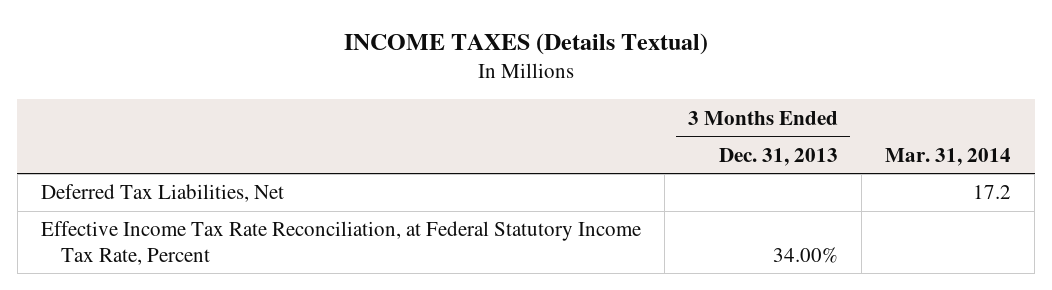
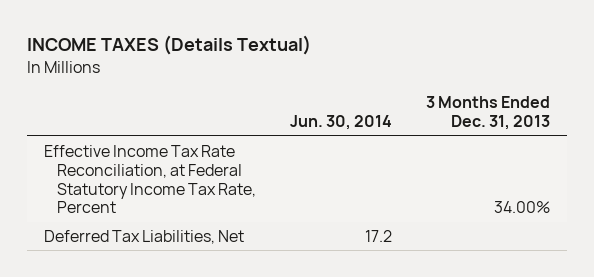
[885,147,1012,166] Mar. 31, 2014 -> none
none -> [289,115,392,131] Jun. 30, 2014
[40,184,284,203] Deferred Tax Liabilities, Net -> [43,229,244,244] Deferred Tax Liabilities, Net

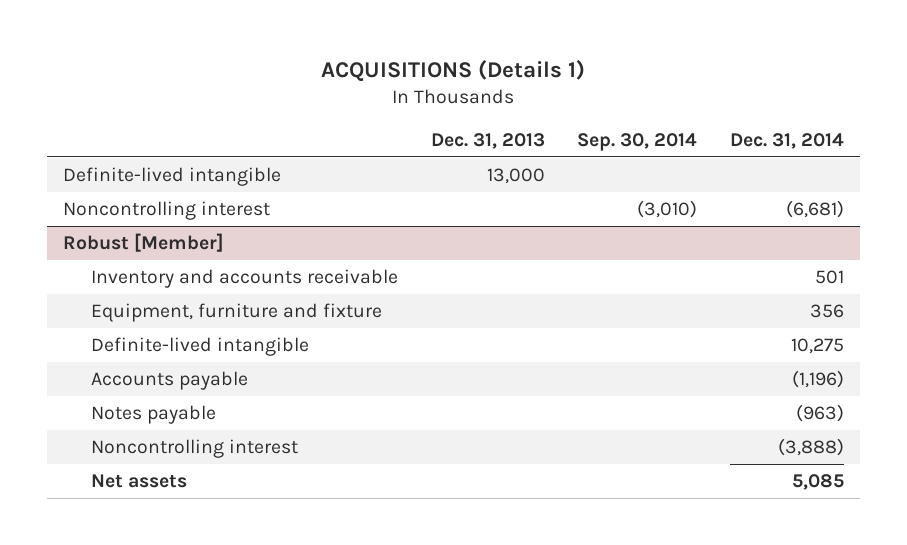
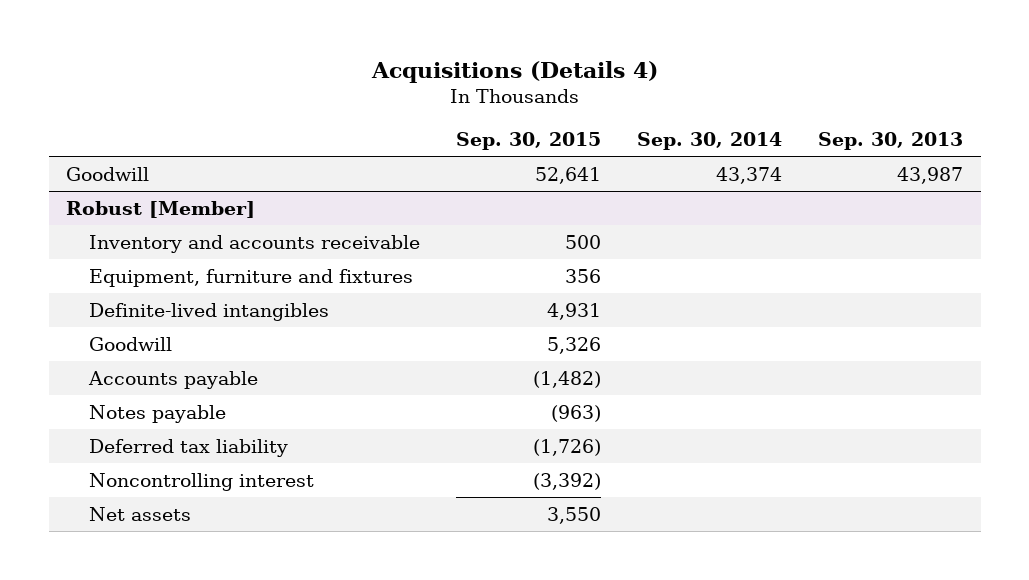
[321,59,586,82] ACQUISITIONS (Details 1) -> [370,60,658,83] Acquisitions (Details 4)
[430,132,545,149] Dec. 31, 2013 -> none
[729,132,844,149] Dec. 31, 2014 -> none
none -> [456,131,602,150] Sep. 30, 2015
none -> [817,131,963,150] Sep. 30, 2013
[62,167,281,187] Definite-lived intangible -> none
[62,201,270,221] Noncontrolling interest -> none
none -> [66,166,150,181] Goodwill
[91,303,383,323] Equipment, furniture and fixture -> [89,268,414,287] Equipment, furniture and fixtures
[91,337,310,357] Definite-lived intangible -> [89,302,330,321] Definite-lived intangibles
none -> [89,336,173,351] Goodwill
none -> [89,438,289,457] Deferred tax liability

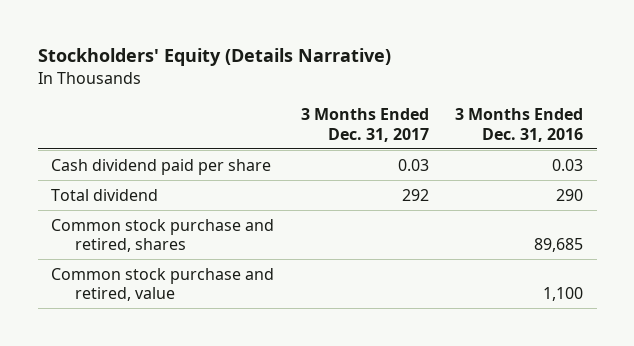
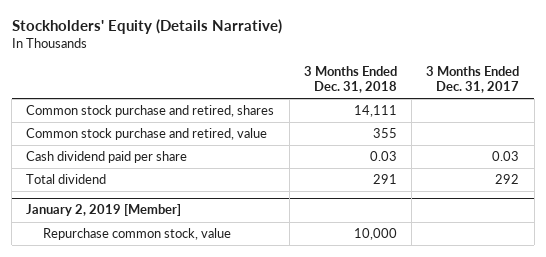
[455,107,584,142] 3 Months Ended Dec. 31, 2016 -> none
none -> [303,66,397,93] 3 Months Ended Dec. 31, 2018
[50,158,271,175] Cash dividend paid per share -> [26,151,188,164] Cash dividend paid per share
[50,188,158,201] Total dividend -> [26,174,107,185] Total dividend
none -> [26,204,182,217] January 2, 2019 [Member]
none -> [43,228,232,241] Repurchase common stock, value

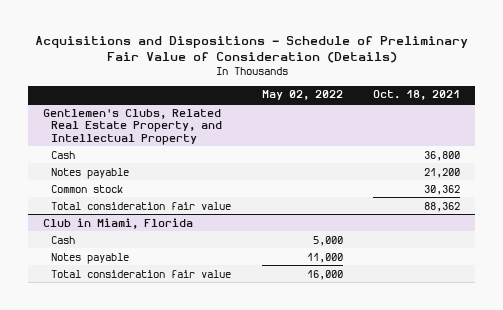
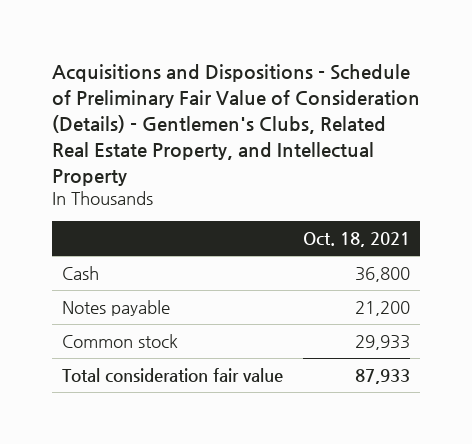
[34,35,468,64] Acquisitions and Dispositions - Schedule of Preliminary Fair Value of Consideration (Details) -> [52,64,421,186] Acquisitions and Dispositions - Schedule of Preliminary Fair Value of Consideration (Details) - Gentlemen's Clubs, Related Real Estate Property, and Intellectual Property
[261,90,343,101] May 02, 2022 -> none
[43,107,223,145] Gentlemen's Clubs, Related Real Estate Property, and Intellectual Property -> none
[43,217,194,229] Club in Miami, Florida -> none
[51,235,76,244] Cash -> none
[51,252,130,264] Notes payable -> none
[51,269,232,278] Total consideration fair value -> none
[423,184,460,195] 30,362 -> [355,334,411,350] 29,933
[423,201,460,212] 88,362 -> [355,368,411,384] 87,933

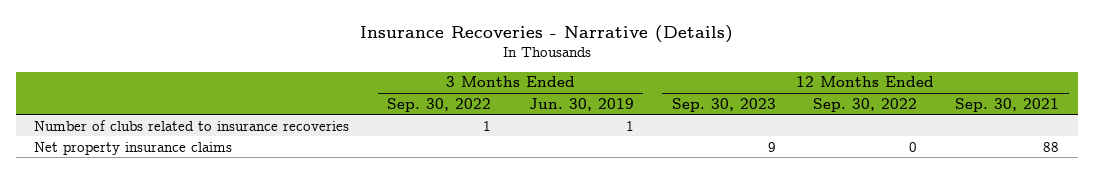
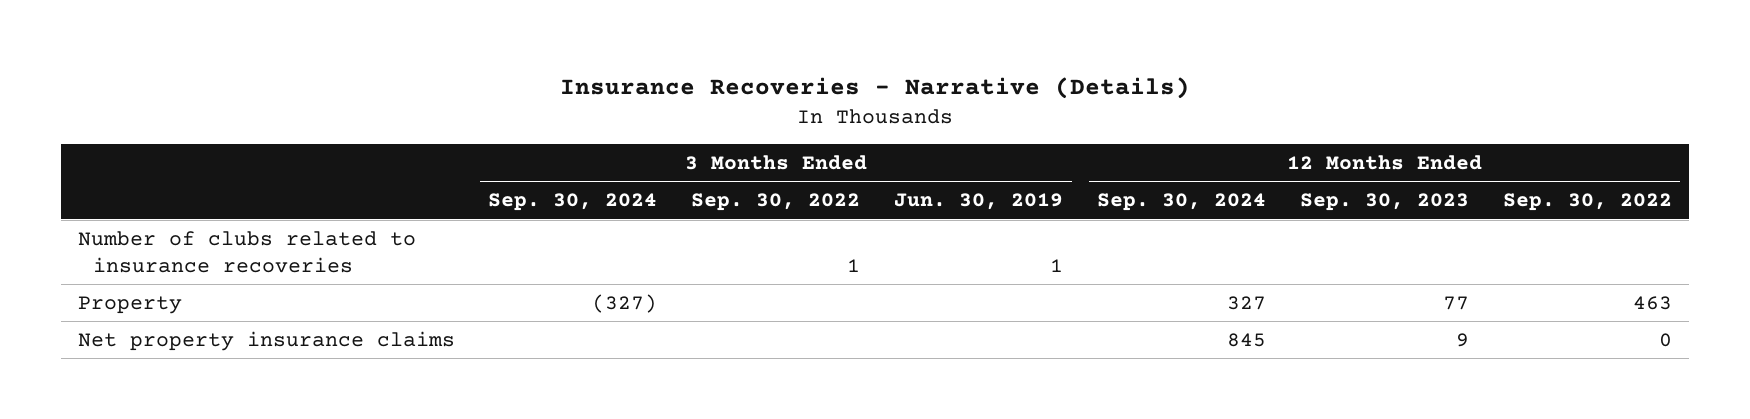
[955,97,1060,112] Sep. 30, 2021 -> none
none -> [488,193,658,212] Sep. 30, 2024
none -> [1097,193,1267,212] Sep. 30, 2024
none -> [77,295,182,314] Property

